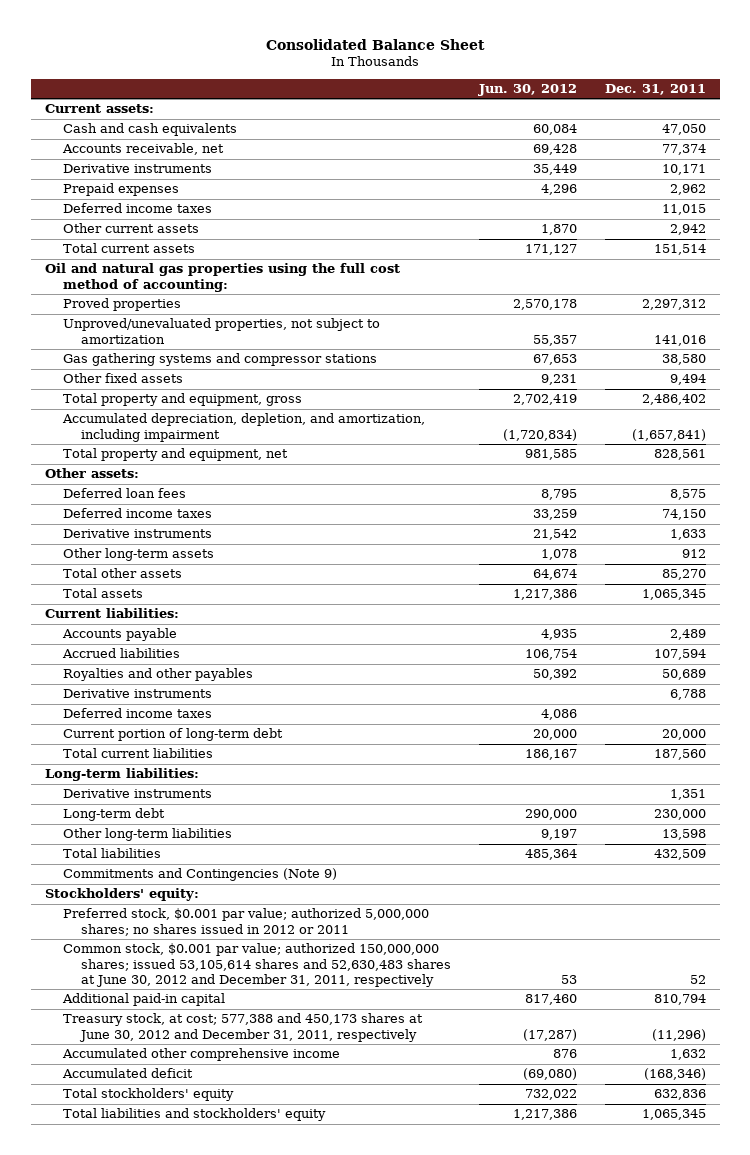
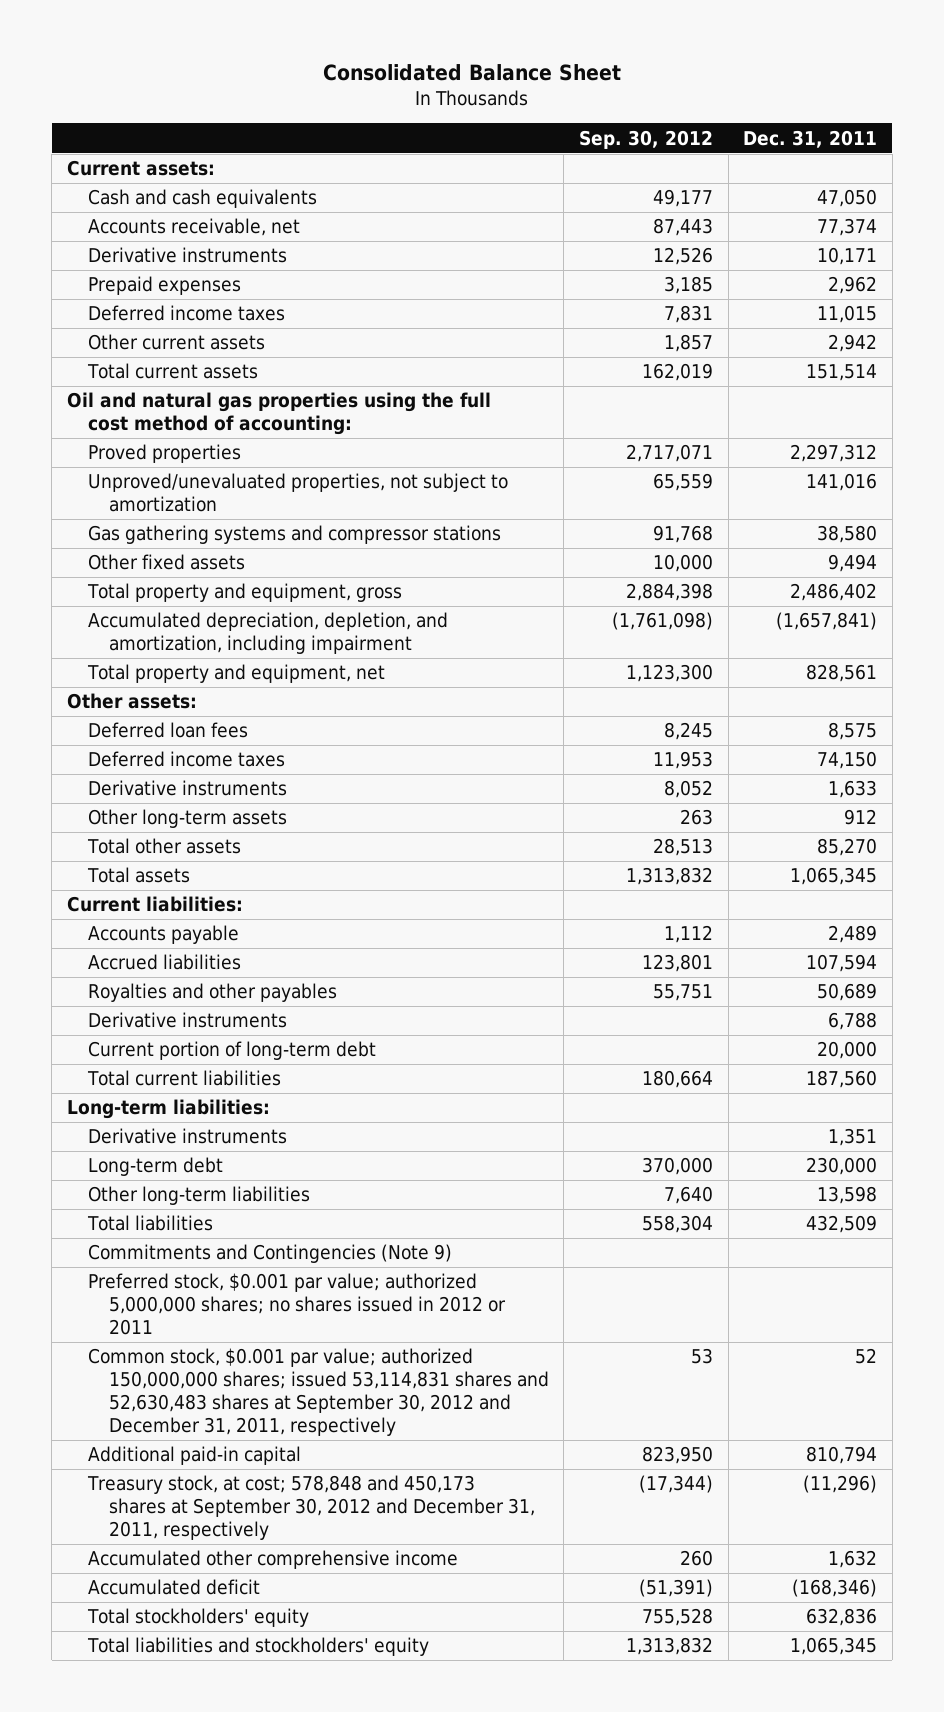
[478,83,578,96] Jun. 30, 2012 -> none
none -> [578,129,713,149] Sep. 30, 2012
[62,708,212,719] Deferred income taxes -> none
[44,888,199,902] Stockholders' equity: -> none
[62,943,452,987] Common stock, $0.001 par value; authorized 150,000,000 shares; issued 53,105,614 shares and 52,630,483 shares at June 30, 2012 and December 31, 2011, respectively -> [87,1348,549,1436] Common stock, $0.001 par value; authorized 150,000,000 shares; issued 53,114,831 shares and 52,630,483 shares at September 30, 2012 and December 31, 2011, respectively
[62,1013,423,1042] Treasury stock, at cost; 577,388 and 450,173 shares at June 30, 2012 and December 31, 2011, respectively -> [86,1475,535,1540] Treasury stock, at cost; 578,848 and 450,173 shares at September 30, 2012 and December 31, 2011, respectively

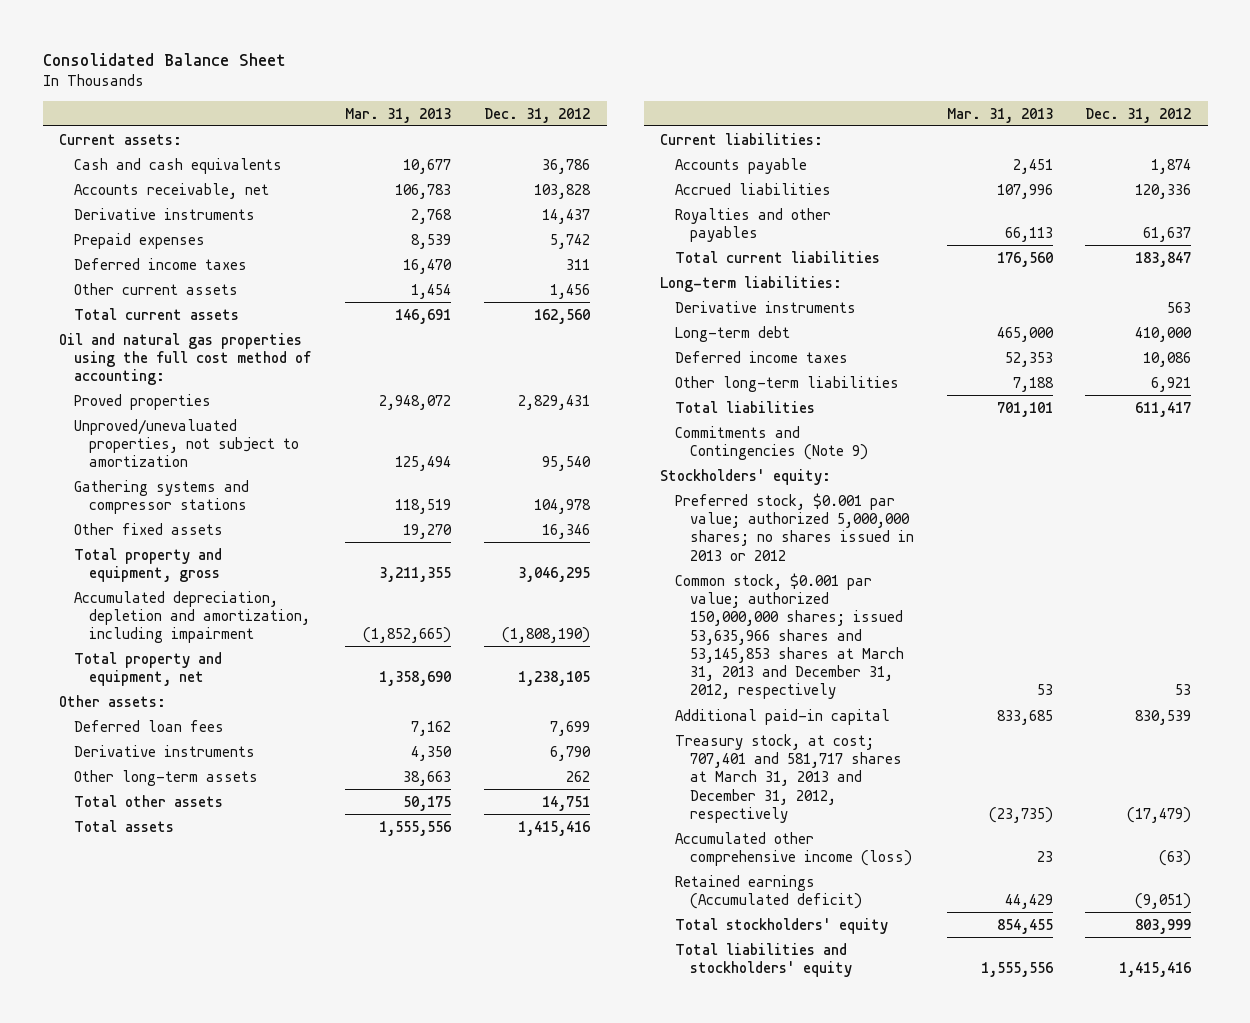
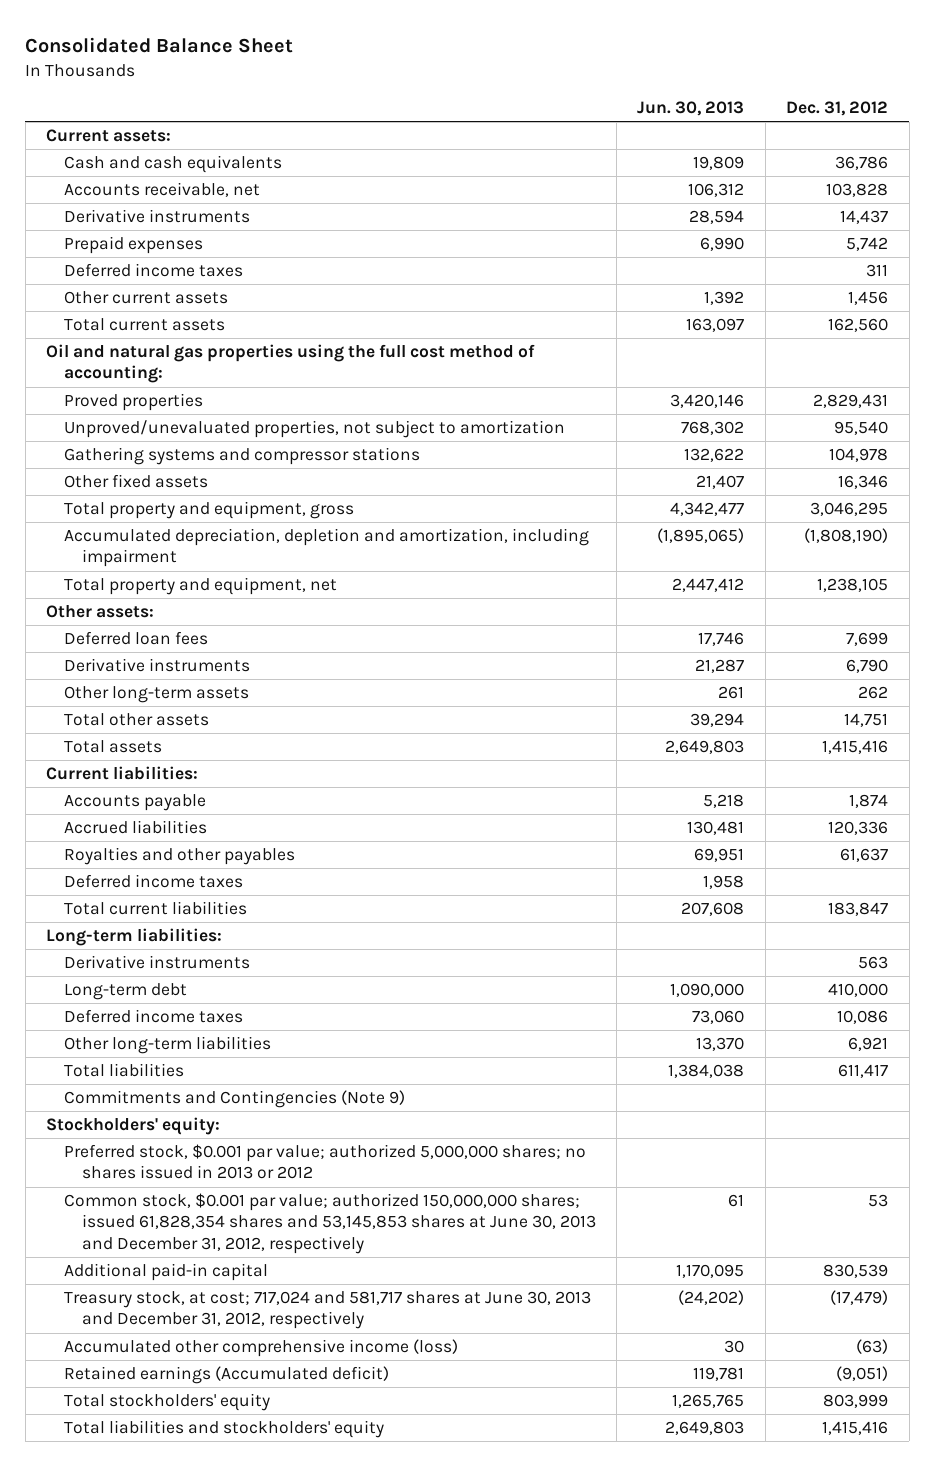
[345,107,452,123] Mar. 31, 2013 -> none
none -> [637,100,745,116] Jun. 30, 2013
none -> [63,874,243,889] Deferred income taxes
[675,572,904,700] Common stock, $0.001 par value; authorized 150,000,000 shares; issued 53,635,966 shares and 53,145,853 shares at March 31, 2013 and December 31, 2012, respectively -> [63,1193,596,1254] Common stock, $0.001 par value; authorized 150,000,000 shares; issued 61,828,354 shares and 53,145,853 shares at June 30, 2013 and December 31, 2012, respectively
[675,733,902,823] Treasury stock, at cost; 707,401 and 581,717 shares at March 31, 2013 and December 31, 2012, respectively -> [63,1291,591,1330] Treasury stock, at cost; 717,024 and 581,717 shares at June 30, 2013 and December 31, 2012, respectively

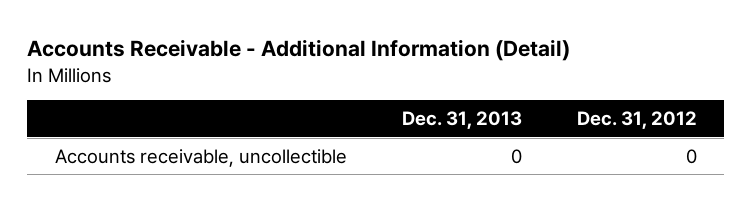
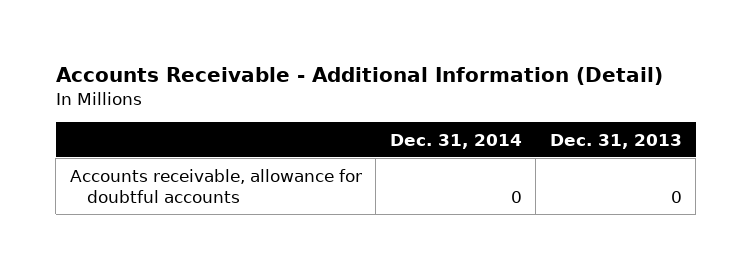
[576,111,697,130] Dec. 31, 2012 -> none
none -> [389,133,522,149] Dec. 31, 2014
[54,148,347,167] Accounts receivable, uncollectible -> [69,168,362,204] Accounts receivable, allowance for doubtful accounts

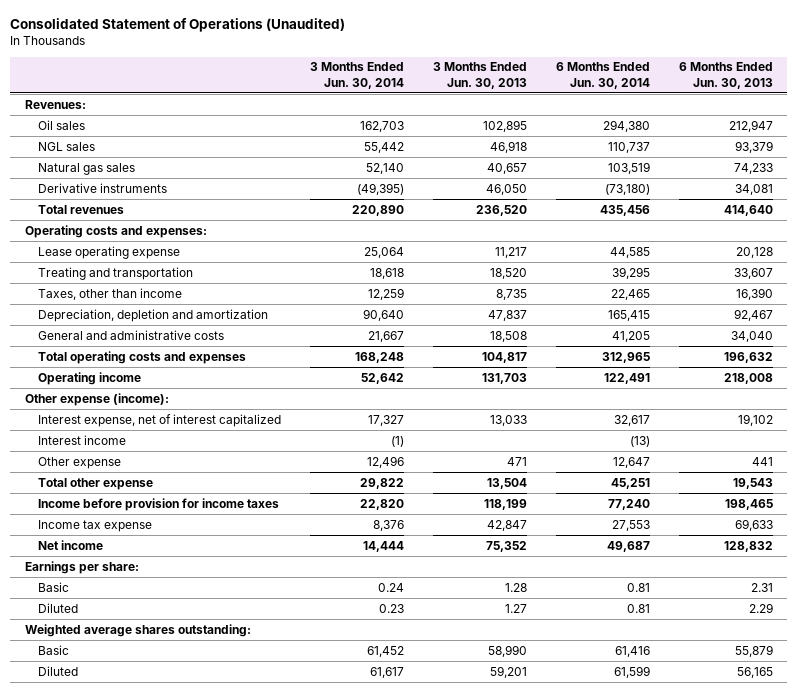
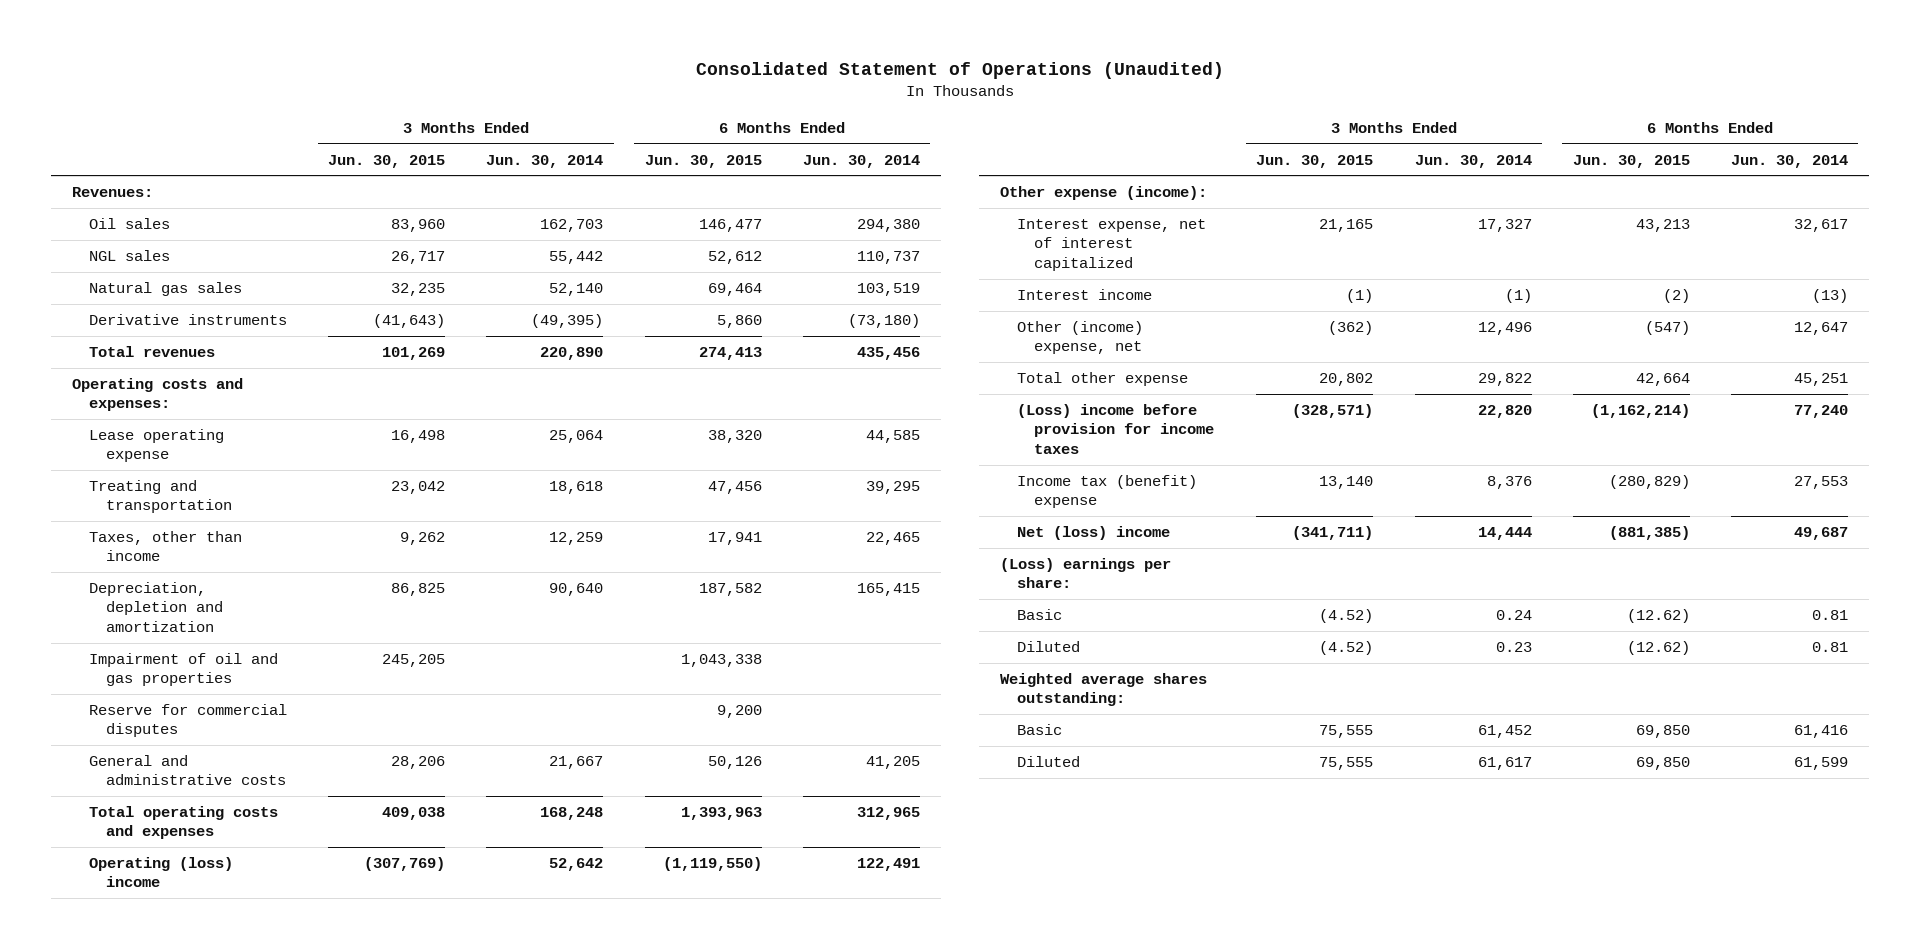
[432,62,527,89] 3 Months Ended Jun. 30, 2013 -> none
[678,62,773,89] 6 Months Ended Jun. 30, 2013 -> none
none -> [328,154,446,168] Jun. 30, 2015
none -> [644,154,762,168] Jun. 30, 2015
none -> [88,652,278,687] Impairment of oil and gas properties
none -> [88,703,287,738] Reserve for commercial disputes
[38,371,142,385] Operating income -> [88,856,233,888] Operating (loss) income
[38,456,122,469] Other expense -> [1017,320,1144,355] Other (income) expense, net
[38,497,280,511] Income before provision for income taxes -> [1017,403,1215,454] (Loss) income before provision for income taxes
[38,519,153,532] Income tax expense -> [1017,474,1198,509] Income tax (benefit) expense
[38,539,104,550] Net income -> [1017,525,1171,540] Net (loss) income
[24,560,139,574] Earnings per share: -> [1000,557,1172,589] (Loss) earnings per share:

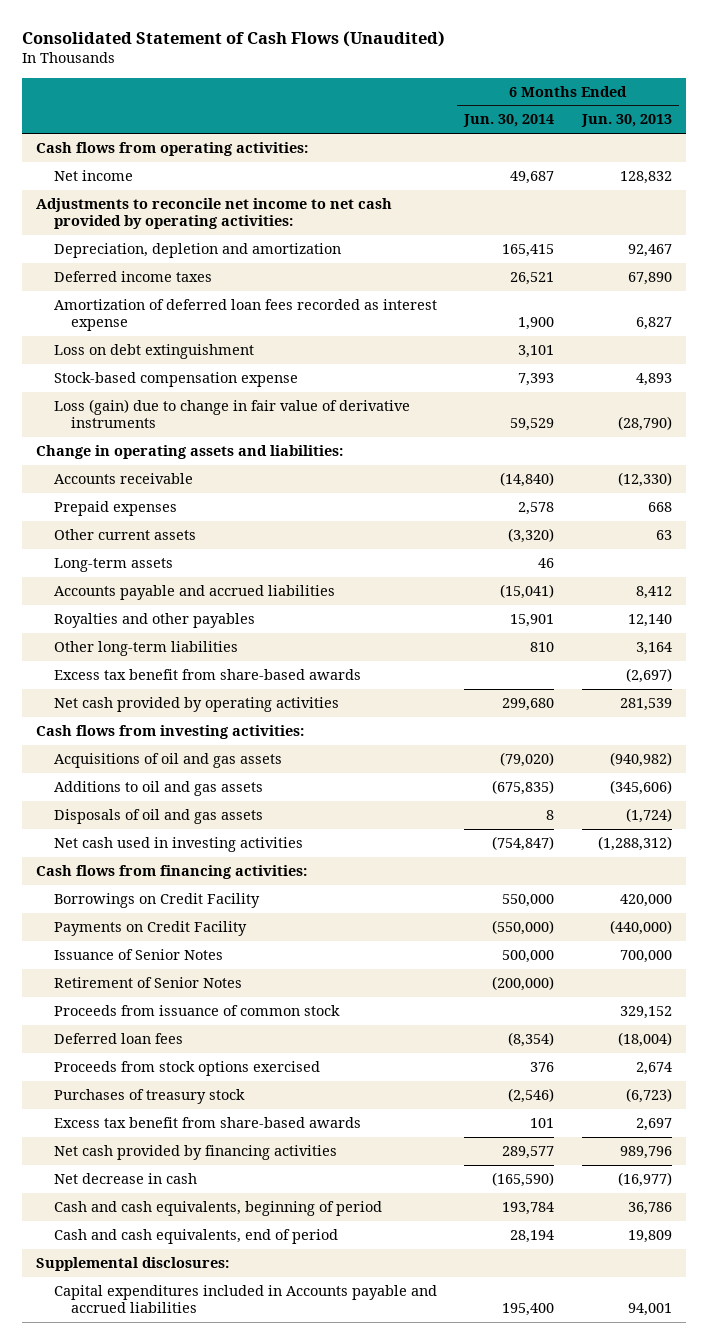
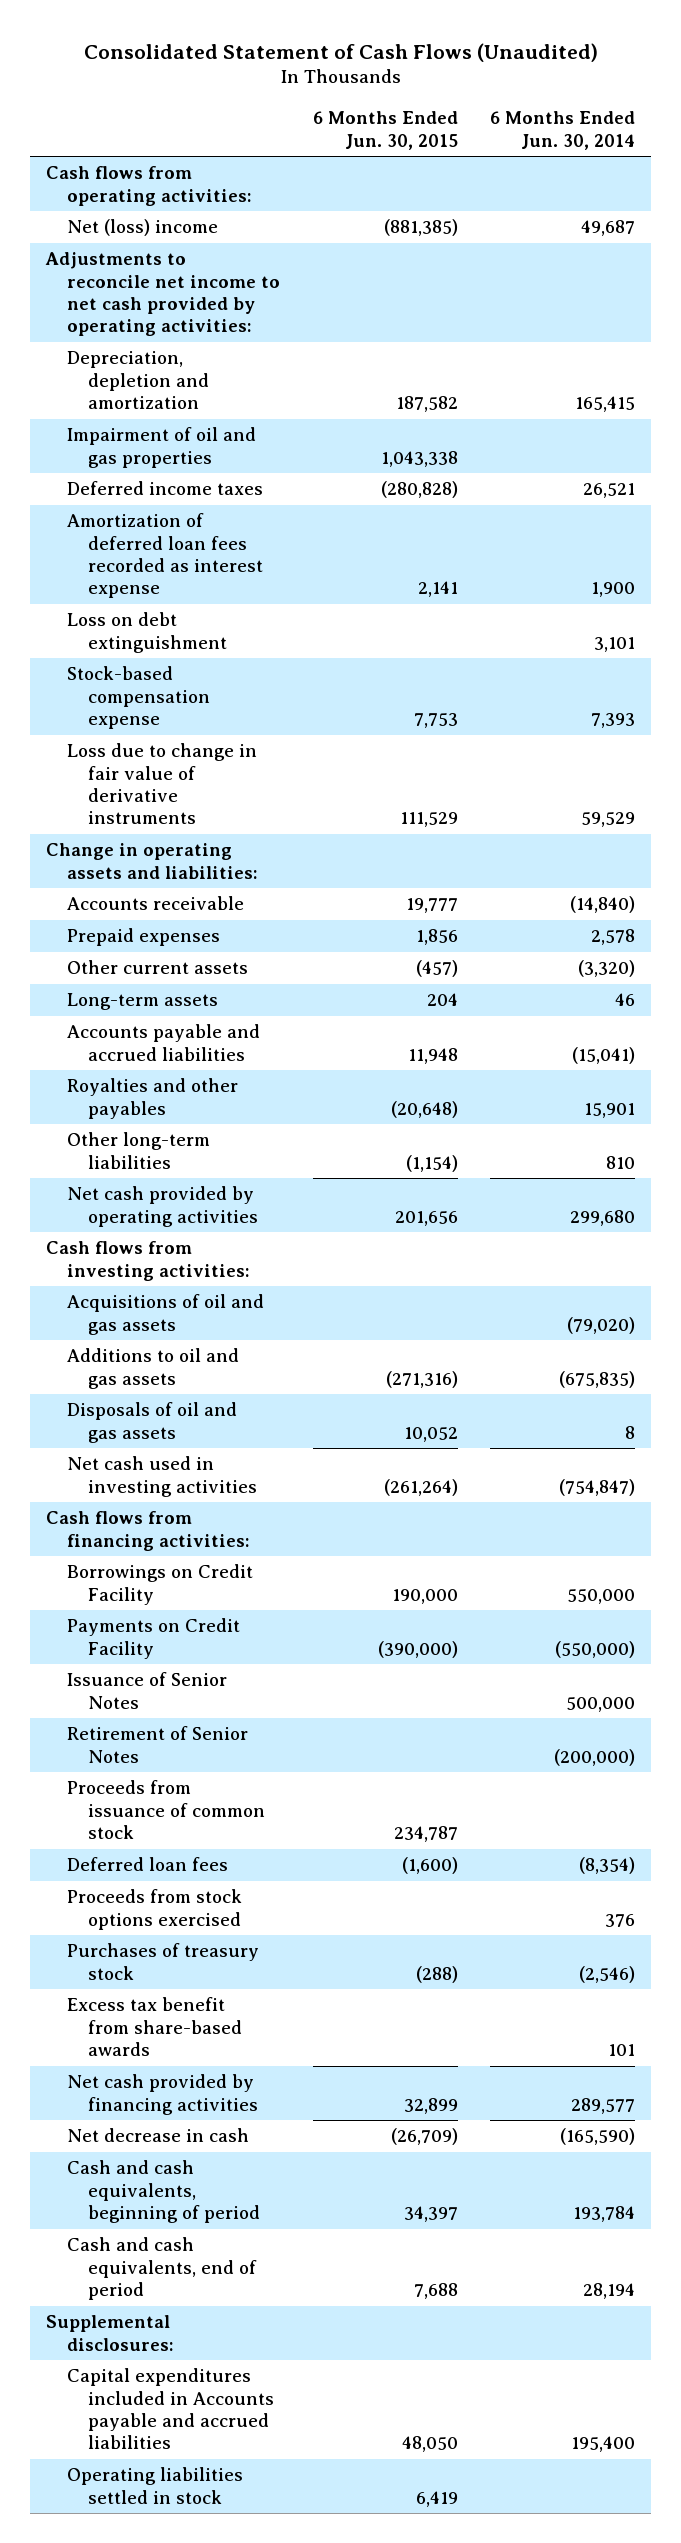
[581,114,673,128] Jun. 30, 2013 -> none
none -> [312,111,458,150] 6 Months Ended Jun. 30, 2015
[53,169,133,181] Net income -> [67,219,219,237] Net (loss) income
none -> [67,427,257,468] Impairment of oil and gas properties
[53,398,410,429] Loss (gain) due to change in fair value of derivative instruments -> [67,743,258,825] Loss due to change in fair value of derivative instruments
[53,668,361,680] Excess tax benefit from share-based awards -> none
none -> [67,2467,244,2504] Operating liabilities settled in stock

